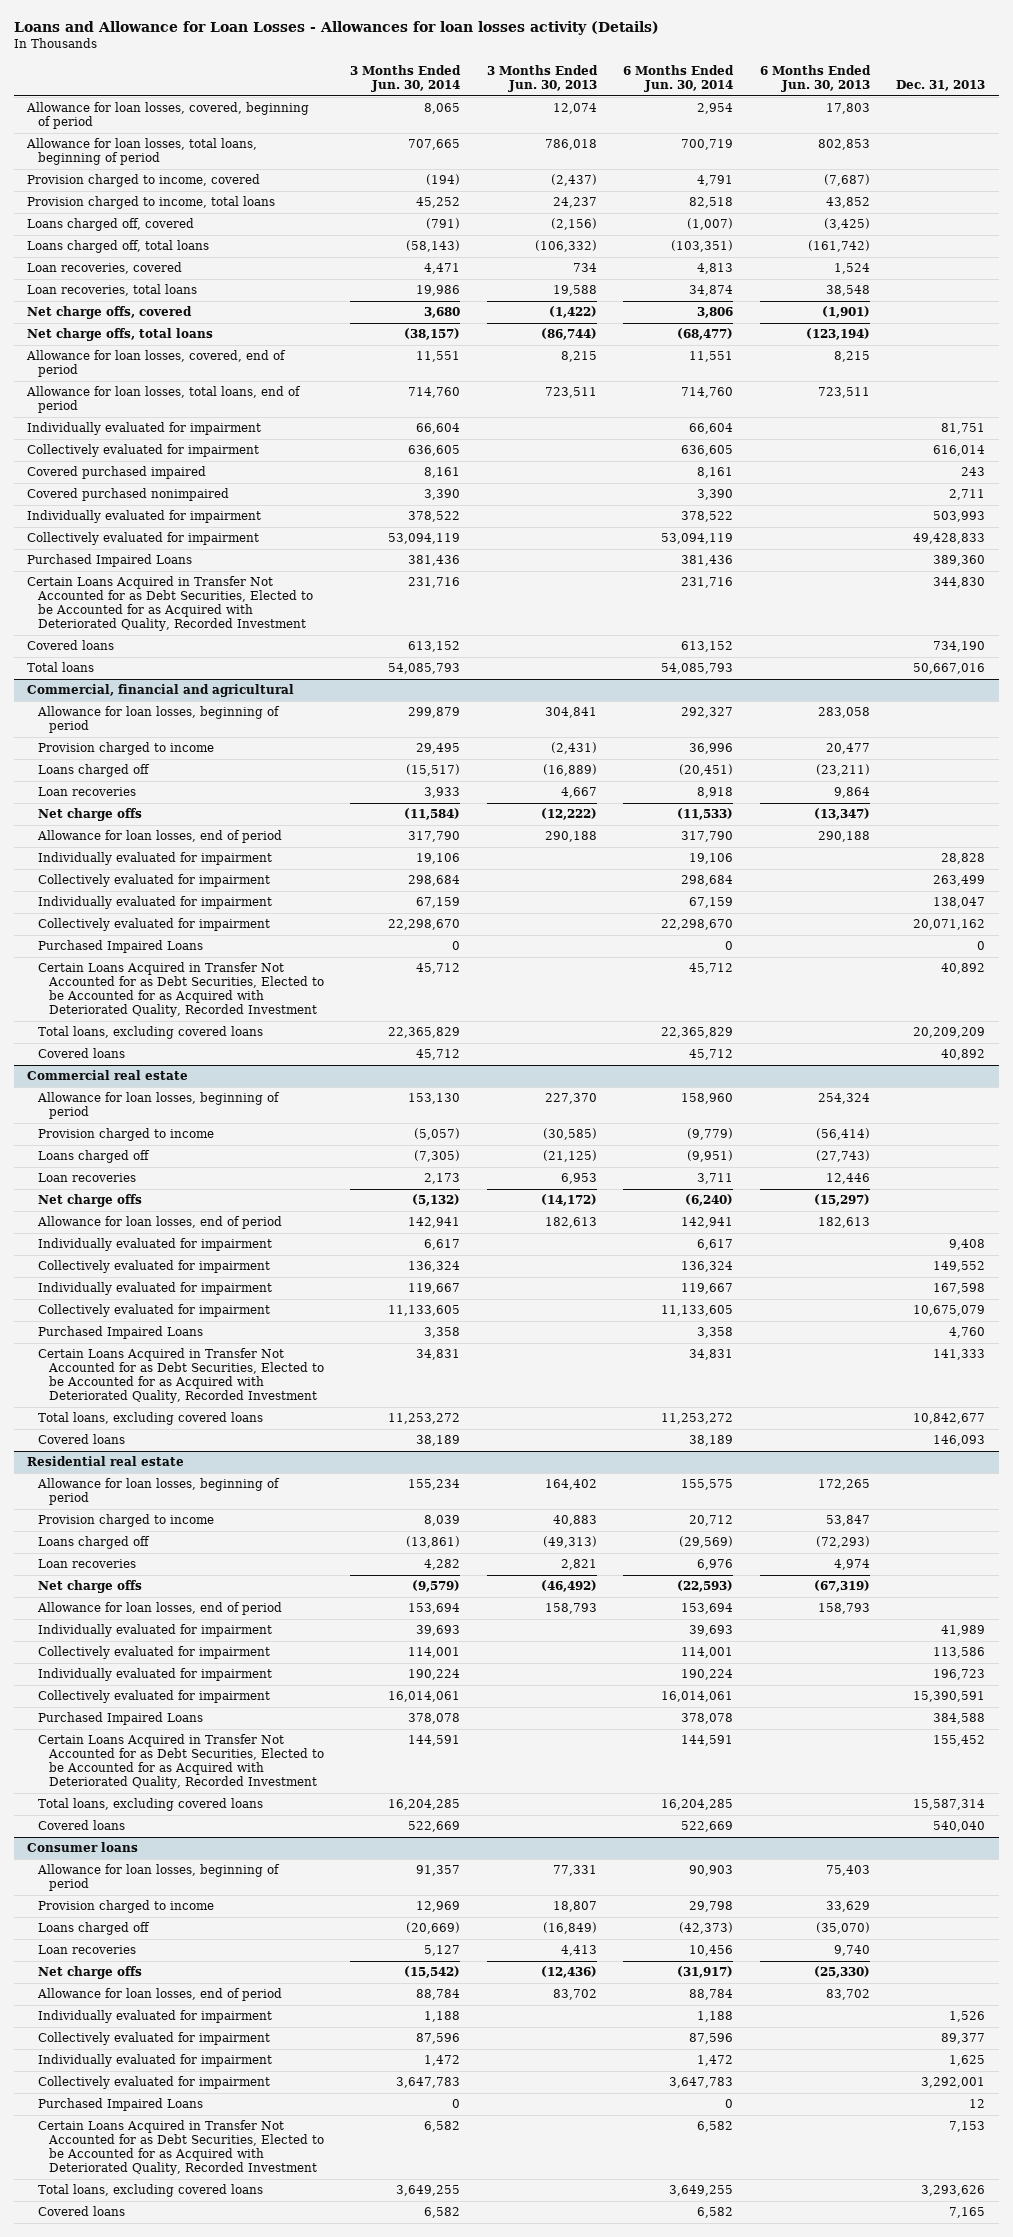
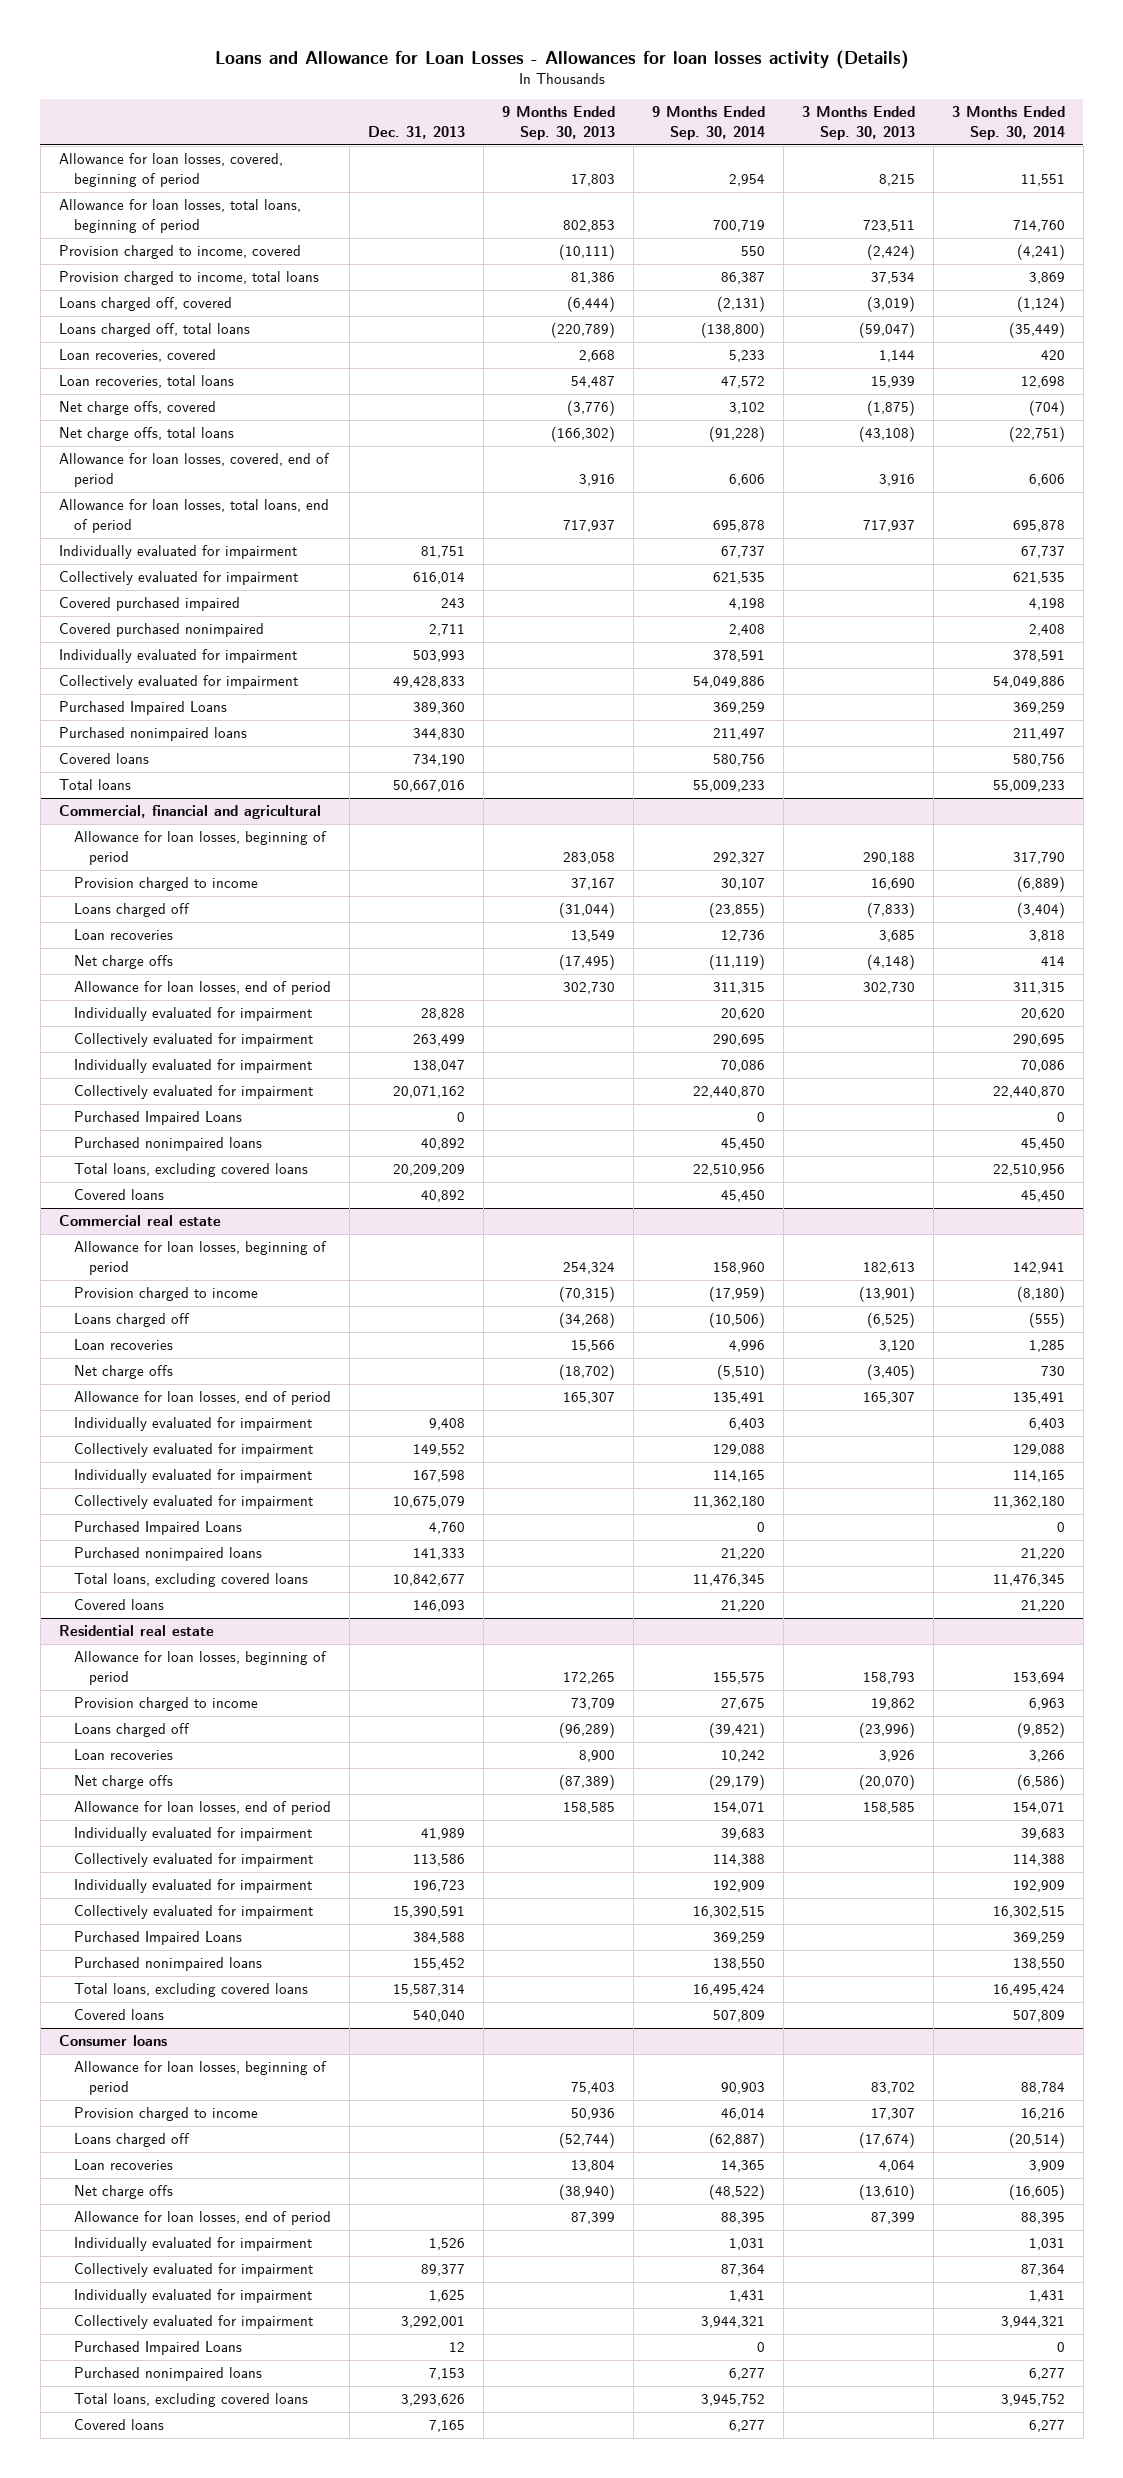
[350,64,462,92] 3 Months Ended Jun. 30, 2014 -> none
[486,64,598,92] 3 Months Ended Jun. 30, 2013 -> none
[623,64,735,92] 6 Months Ended Jun. 30, 2014 -> none
[759,64,871,92] 6 Months Ended Jun. 30, 2013 -> none
none -> [501,106,615,140] 9 Months Ended Sep. 30, 2013
none -> [651,106,765,140] 9 Months Ended Sep. 30, 2014
none -> [801,106,915,140] 3 Months Ended Sep. 30, 2013
none -> [951,106,1065,140] 3 Months Ended Sep. 30, 2014
[27,576,314,632] Certain Loans Acquired in Transfer Not Accounted for as Debt Securities, Elected to be Accounted for as Acquired with Deteriorated Quality, Recorded Investment -> [58,727,247,742] Purchased nonimpaired loans
[38,962,324,1018] Certain Loans Acquired in Transfer Not Accounted for as Debt Securities, Elected to be Accounted for as Acquired with Deteriorated Quality, Recorded Investment -> [73,1137,262,1152] Purchased nonimpaired loans
[38,1348,324,1404] Certain Loans Acquired in Transfer Not Accounted for as Debt Securities, Elected to be Accounted for as Acquired with Deteriorated Quality, Recorded Investment -> [73,1547,262,1562] Purchased nonimpaired loans
[38,1734,324,1790] Certain Loans Acquired in Transfer Not Accounted for as Debt Securities, Elected to be Accounted for as Acquired with Deteriorated Quality, Recorded Investment -> [73,1957,262,1972] Purchased nonimpaired loans
[38,2120,324,2176] Certain Loans Acquired in Transfer Not Accounted for as Debt Securities, Elected to be Accounted for as Acquired with Deteriorated Quality, Recorded Investment -> [73,2367,262,2382] Purchased nonimpaired loans

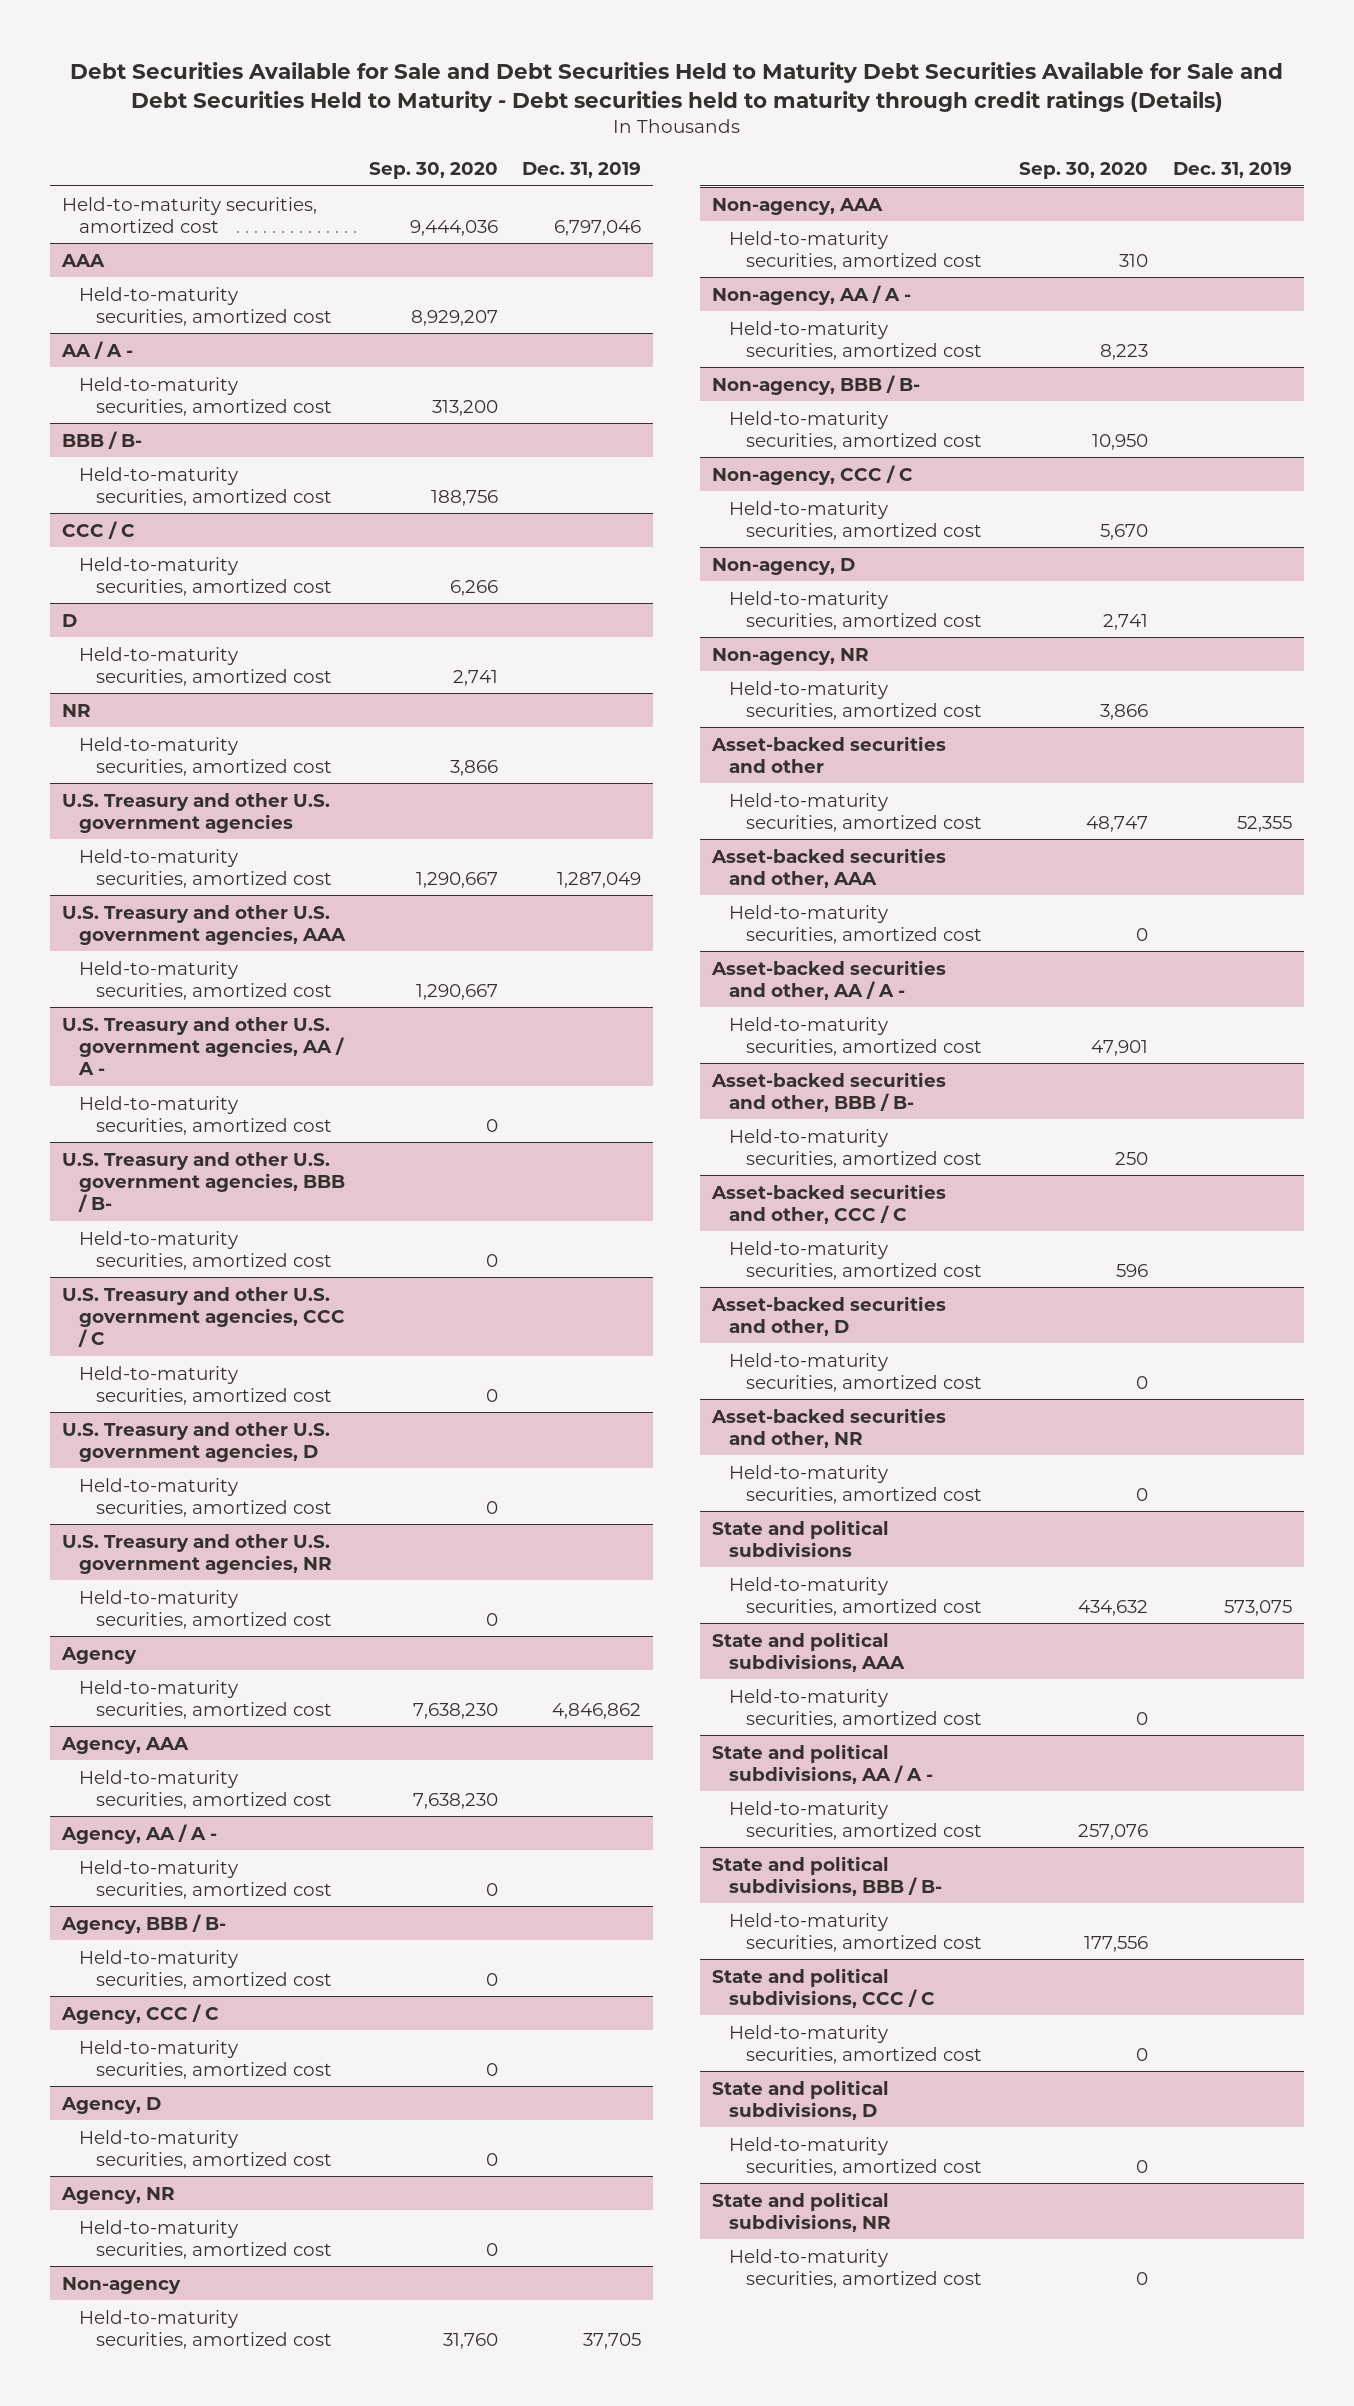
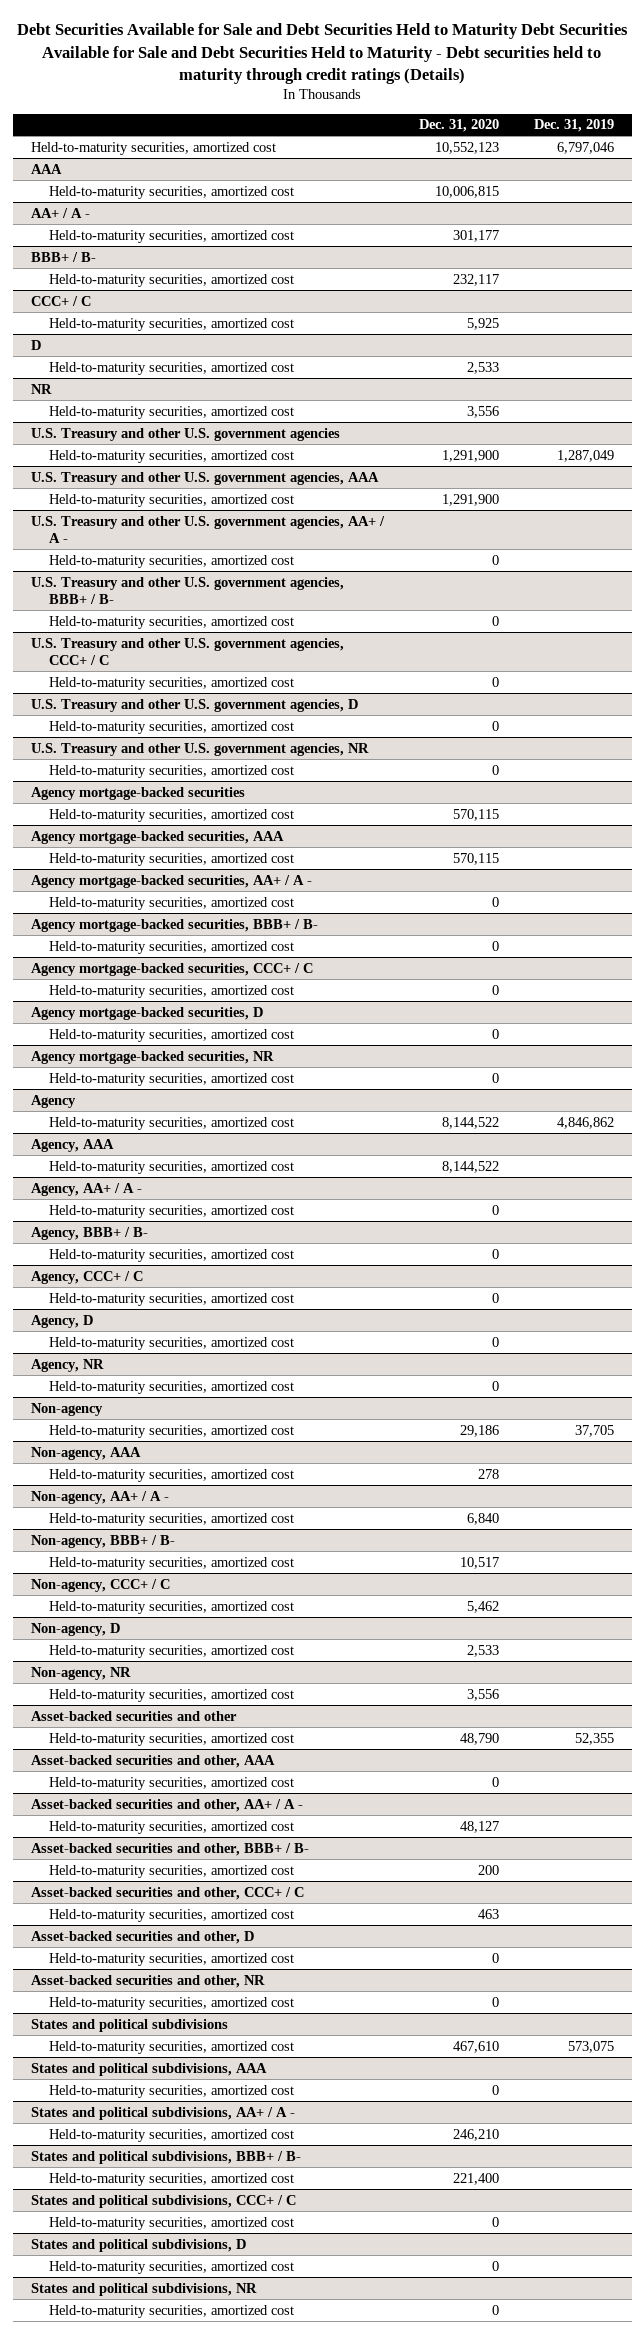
[368,162,498,180] Sep. 30, 2020 -> none
none -> [418,119,499,133] Dec. 31, 2020
[60,340,133,359] AA / A - -> [30,207,90,218] AA+ / A -
[61,430,142,449] BBB / B- -> [30,251,96,262] BBB+ / B-
[61,520,135,539] CCC / C -> [30,295,91,306] CCC+ / C
[61,1016,345,1076] U.S. Treasury and other U.S. government agencies, AA / A - -> [30,515,385,544] U.S. Treasury and other U.S. government agencies, AA+ / A -
[61,1151,345,1213] U.S. Treasury and other U.S. government agencies, BBB / B- -> [30,576,344,605] U.S. Treasury and other U.S. government agencies, BBB+ / B-
[61,1286,345,1348] U.S. Treasury and other U.S. government agencies, CCC / C -> [30,637,344,666] U.S. Treasury and other U.S. government agencies, CCC+ / C
none -> [30,786,245,800] Agency mortgage-backed securities
none -> [49,808,295,822] Held-to-maturity securities, amortized cost
none -> [30,830,284,844] Agency mortgage-backed securities, AAA
none -> [49,852,295,866] Held-to-maturity securities, amortized cost
none -> [30,874,312,888] Agency mortgage-backed securities, AA+ / A -
none -> [49,896,295,910] Held-to-maturity securities, amortized cost
none -> [30,918,318,932] Agency mortgage-backed securities, BBB+ / B-
none -> [49,940,295,954] Held-to-maturity securities, amortized cost
none -> [30,962,313,976] Agency mortgage-backed securities, CCC+ / C
none -> [49,984,295,998] Held-to-maturity securities, amortized cost
none -> [30,1006,263,1020] Agency mortgage-backed securities, D
none -> [49,1028,295,1042] Held-to-maturity securities, amortized cost
none -> [30,1050,274,1064] Agency mortgage-backed securities, NR
none -> [49,1072,295,1086] Held-to-maturity securities, amortized cost
[60,1823,217,1844] Agency, AA / A - -> [30,1182,142,1196] Agency, AA+ / A -
[60,1913,226,1934] Agency, BBB / B- -> [30,1226,148,1240] Agency, BBB+ / B-
[60,2003,219,2024] Agency, CCC / C -> [30,1270,143,1284] Agency, CCC+ / C
[712,284,912,305] Non-agency, AA / A - -> [30,1490,169,1504] Non-agency, AA+ / A -
[712,374,921,395] Non-agency, BBB / B- -> [30,1534,175,1548] Non-agency, BBB+ / B-
[712,464,914,485] Non-agency, CCC / C -> [30,1578,170,1592] Non-agency, CCC+ / C
[711,959,947,1000] Asset-backed securities and other, AA / A - -> [30,1798,303,1812] Asset-backed securities and other, AA+ / A -
[711,1071,947,1112] Asset-backed securities and other, BBB / B- -> [30,1842,309,1856] Asset-backed securities and other, BBB+ / B-
[711,1183,947,1224] Asset-backed securities and other, CCC / C -> [30,1886,304,1900] Asset-backed securities and other, CCC+ / C
[712,1519,890,1557] State and political subdivisions -> [30,2018,228,2032] States and political subdivisions
[712,1631,906,1672] State and political subdivisions, AAA -> [30,2062,267,2076] States and political subdivisions, AAA
[712,1743,934,1784] State and political subdivisions, AA / A - -> [30,2106,295,2120] States and political subdivisions, AA+ / A -
[712,1855,943,1896] State and political subdivisions, BBB / B- -> [30,2150,301,2164] States and political subdivisions, BBB+ / B-
[712,1967,936,2008] State and political subdivisions, CCC / C -> [30,2194,296,2208] States and political subdivisions, CCC+ / C
[712,2079,890,2120] State and political subdivisions, D -> [30,2238,246,2252] States and political subdivisions, D
[712,2191,892,2232] State and political subdivisions, NR -> [30,2282,257,2296] States and political subdivisions, NR

